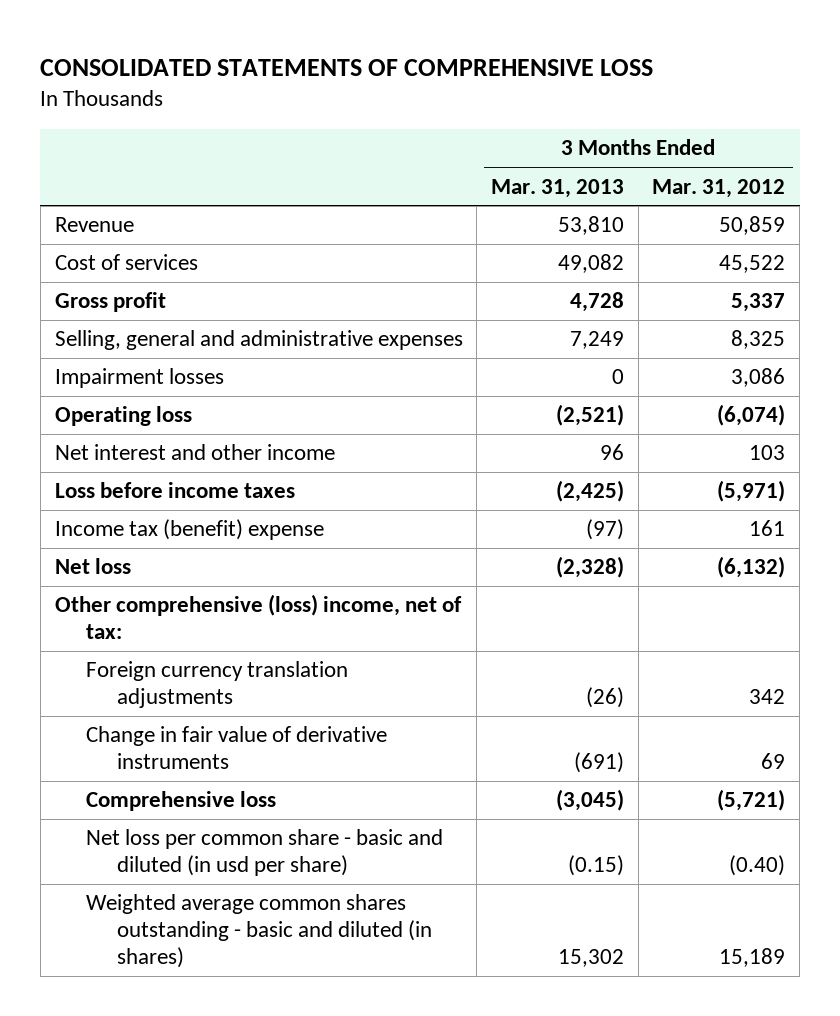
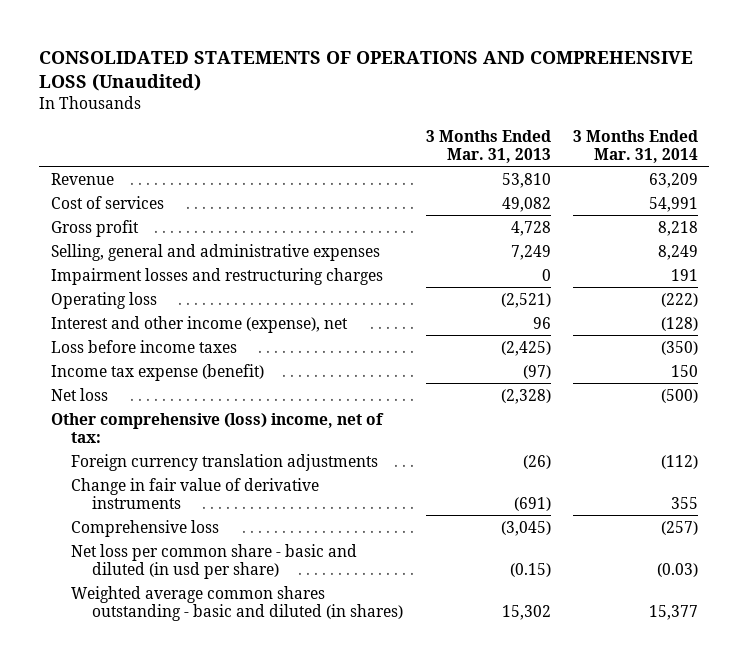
[40,58,654,76] CONSOLIDATED STATEMENTS OF COMPREHENSIVE LOSS -> [39,50,694,91] CONSOLIDATED STATEMENTS OF OPERATIONS AND COMPREHENSIVE LOSS (Unaudited)
[652,178,786,198] Mar. 31, 2012 -> none
none -> [572,129,698,163] 3 Months Ended Mar. 31, 2014
[54,368,224,389] Impairment losses -> [50,267,383,285] Impairment losses and restructuring charges
[54,444,335,461] Net interest and other income -> [50,315,348,333] Interest and other income (expense), net
[54,519,324,541] Income tax (benefit) expense -> [50,363,264,381] Income tax expense (benefit)

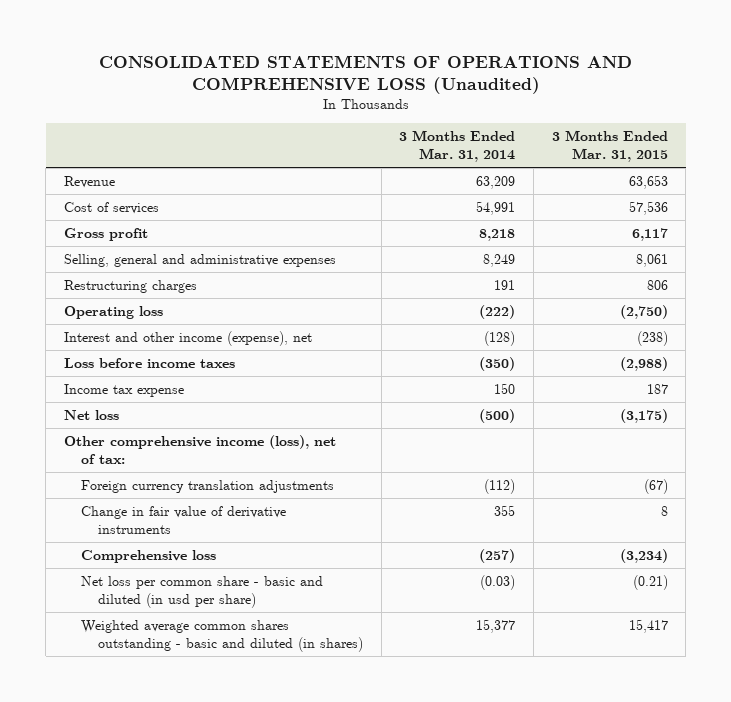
[425,129,551,163] 3 Months Ended Mar. 31, 2013 -> none
none -> [551,130,668,163] 3 Months Ended Mar. 31, 2015
[50,267,383,285] Impairment losses and restructuring charges -> [63,279,197,293] Restructuring charges
[50,363,264,381] Income tax expense (benefit) -> [63,383,184,397] Income tax expense
[50,412,384,443] Other comprehensive (loss) income, net of tax: -> [63,434,336,465] Other comprehensive income (loss), net of tax:

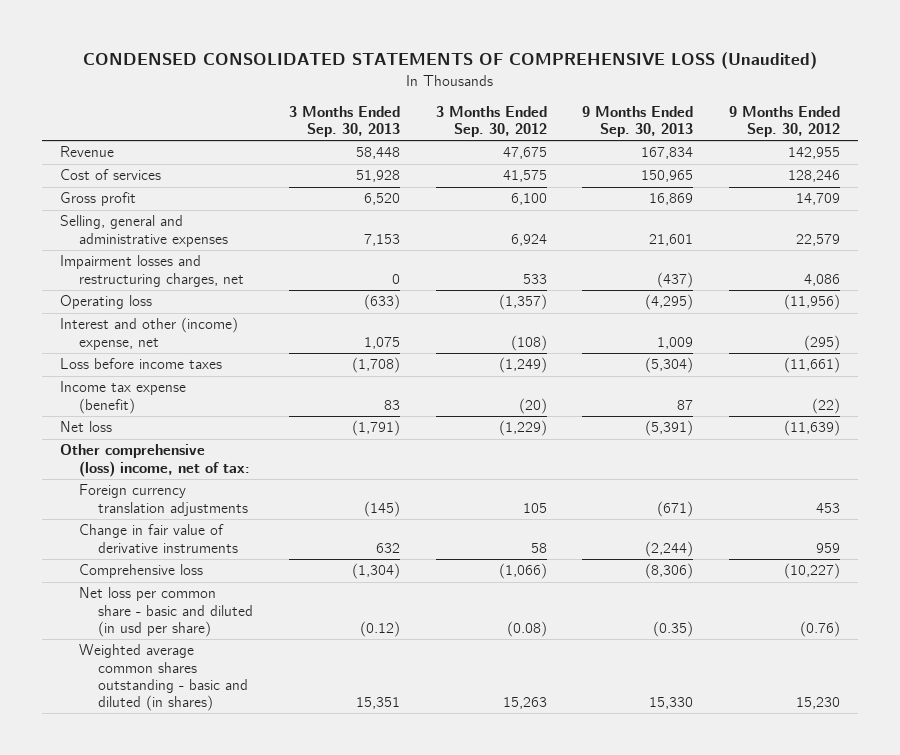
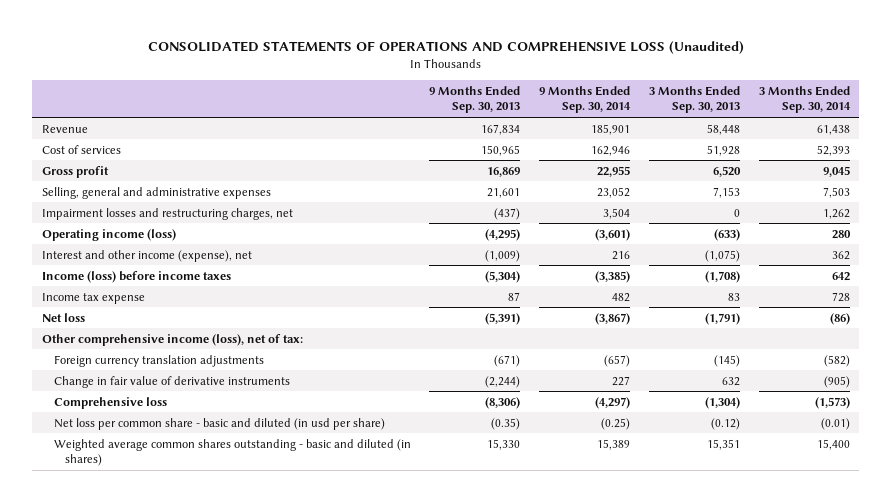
[83,52,818,70] CONDENSED CONSOLIDATED STATEMENTS OF COMPREHENSIVE LOSS (Unaudited) -> [147,41,744,55] CONSOLIDATED STATEMENTS OF OPERATIONS AND COMPREHENSIVE LOSS (Unaudited)
[435,105,547,138] 3 Months Ended Sep. 30, 2012 -> none
[729,105,841,138] 9 Months Ended Sep. 30, 2012 -> none
none -> [539,85,632,114] 9 Months Ended Sep. 30, 2014
none -> [758,85,851,114] 3 Months Ended Sep. 30, 2014
[60,295,153,310] Operating loss -> [41,228,176,241] Operating income (loss)
[60,317,239,350] Interest and other (income) expense, net -> [41,249,252,262] Interest and other income (expense), net
[363,336,400,349] 1,075 -> [704,249,740,262] (1,075)
[657,336,694,349] 1,009 -> [485,249,521,262] (1,009)
[60,358,223,370] Loss before income taxes -> [41,270,231,283] Income (loss) before income taxes
[60,381,187,414] Income tax expense (benefit) -> [41,292,145,304] Income tax expense
[60,444,251,477] Other comprehensive (loss) income, net of tax: -> [41,333,303,346] Other comprehensive income (loss), net of tax:

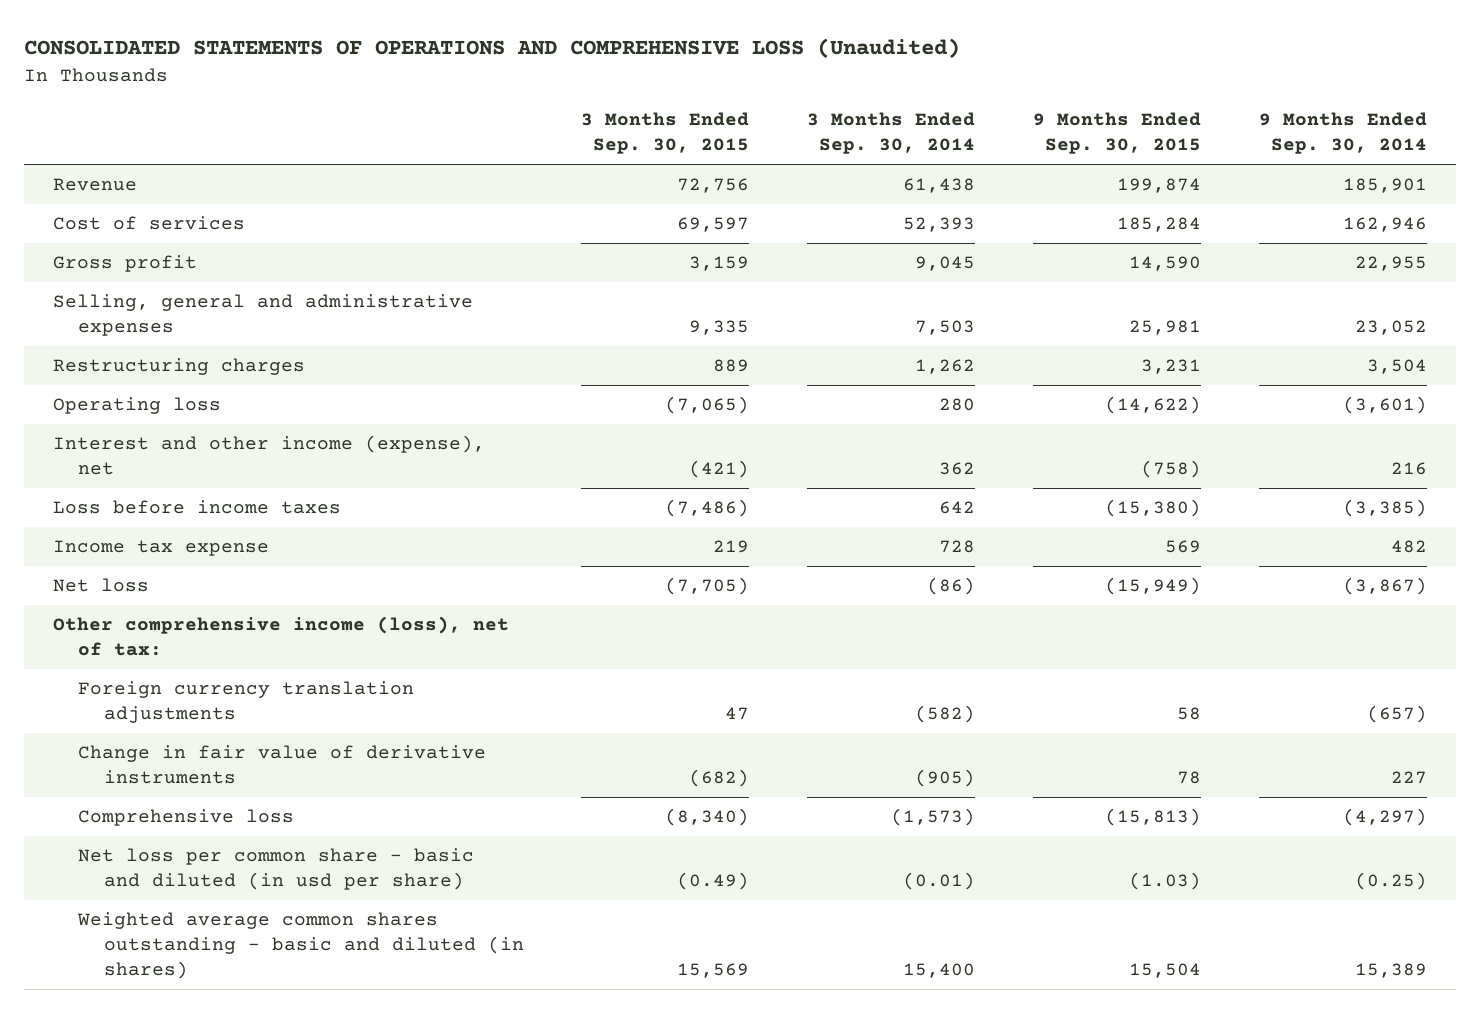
[429,85,521,114] 9 Months Ended Sep. 30, 2013 -> none
[648,85,740,114] 3 Months Ended Sep. 30, 2013 -> none
none -> [581,112,750,155] 3 Months Ended Sep. 30, 2015
none -> [1032,112,1201,155] 9 Months Ended Sep. 30, 2015
[41,207,293,220] Impairment losses and restructuring charges, net -> [52,358,305,376] Restructuring charges
[41,228,176,241] Operating income (loss) -> [52,397,221,415] Operating loss
[41,270,231,283] Income (loss) before income taxes -> [52,500,341,515] Loss before income taxes

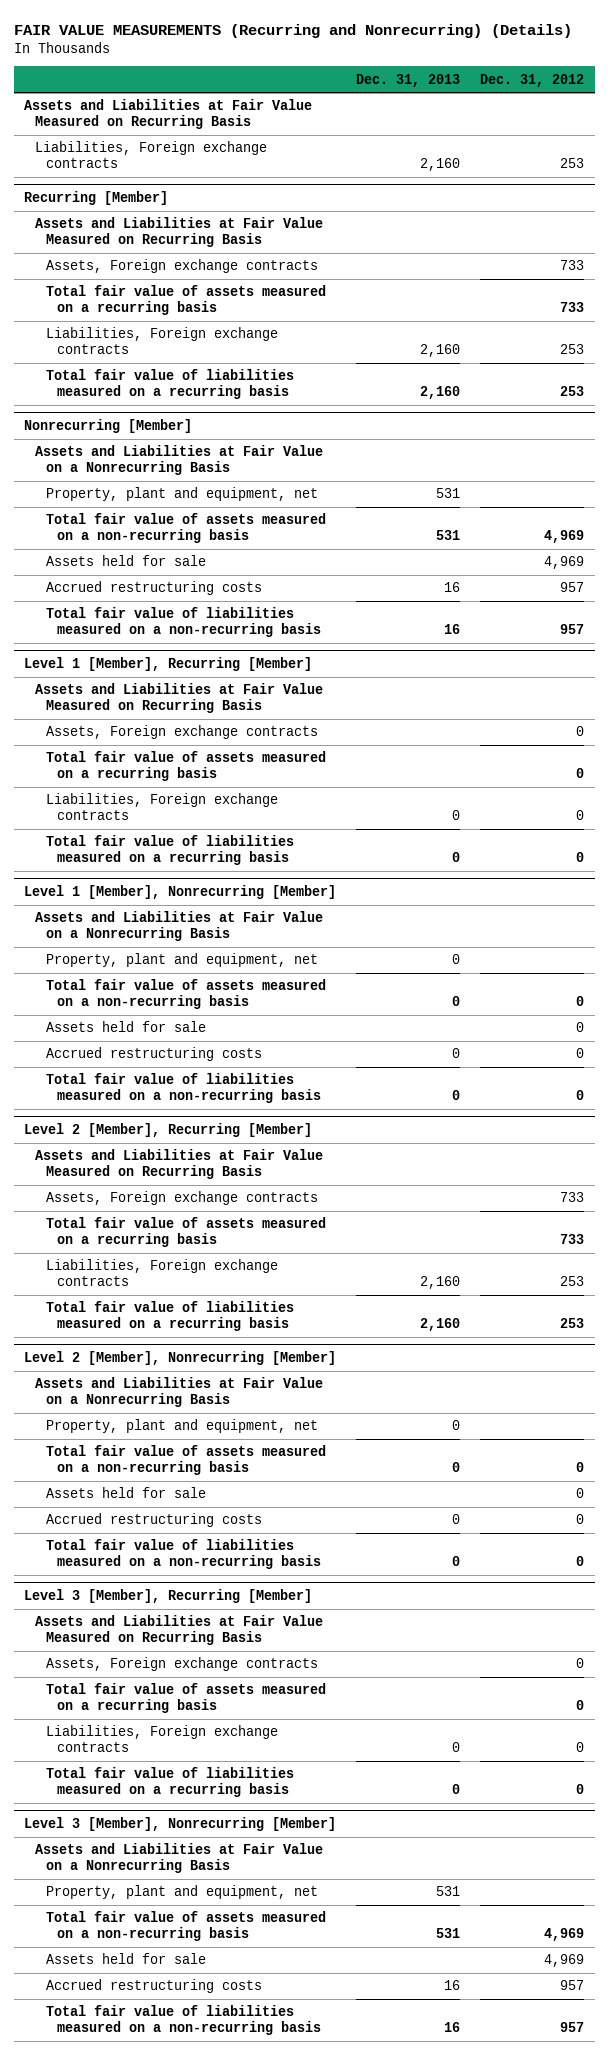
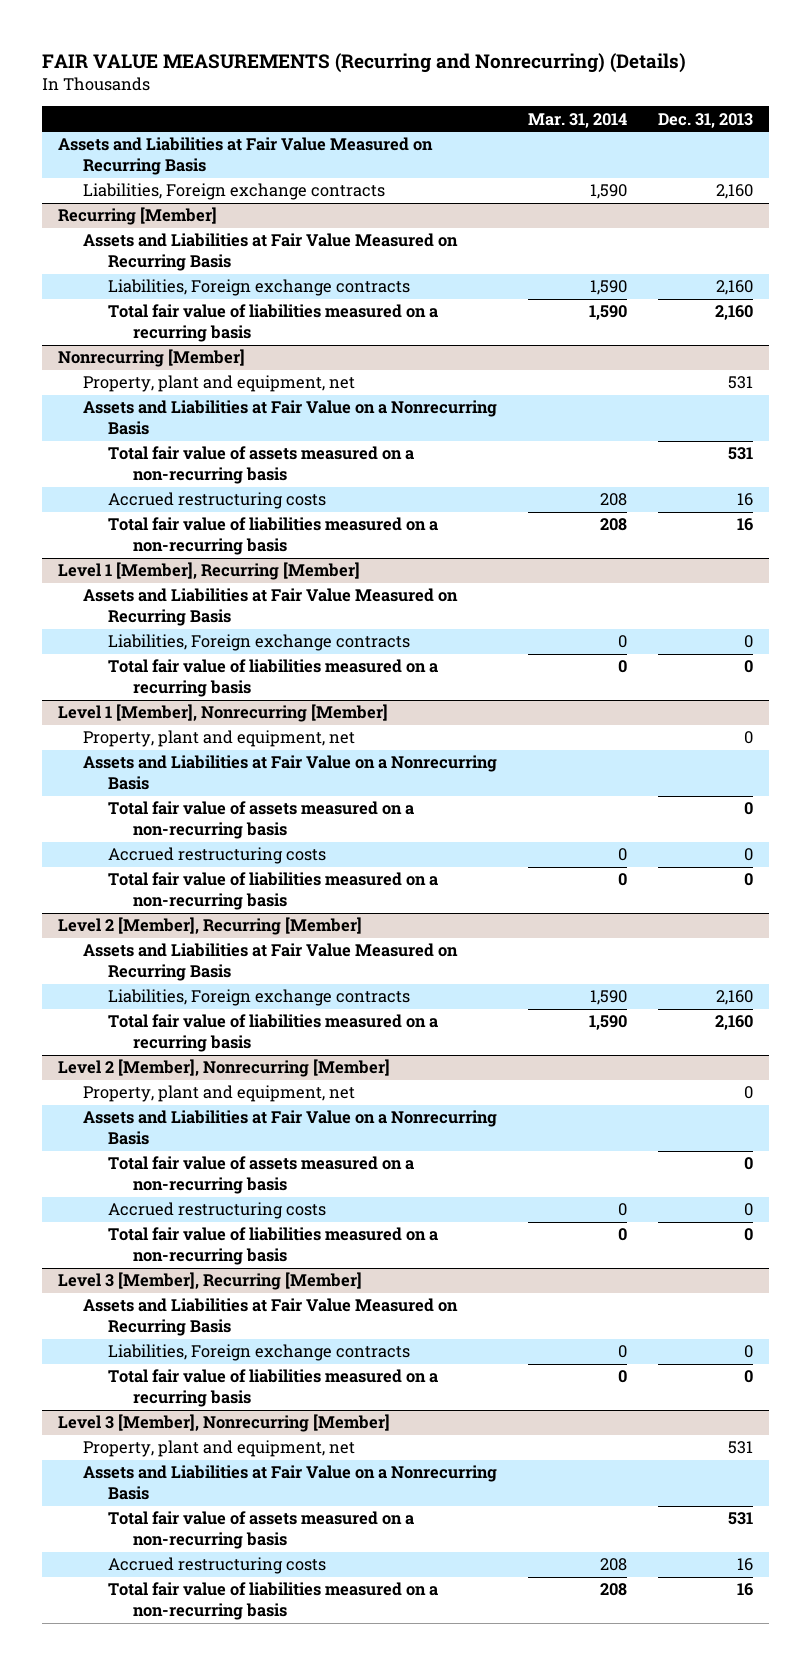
[480,73,585,87] Dec. 31, 2012 -> none
none -> [528,112,628,128] Mar. 31, 2014
[46,259,319,274] Assets, Foreign exchange contracts -> none
[46,285,327,316] Total fair value of assets measured on a recurring basis -> none
[35,445,324,476] Assets and Liabilities at Fair Value on a Nonrecurring Basis -> [83,400,498,435] Assets and Liabilities at Fair Value on a Nonrecurring Basis
[46,555,207,567] Assets held for sale -> none
[46,725,319,740] Assets, Foreign exchange contracts -> none
[46,751,327,782] Total fair value of assets measured on a recurring basis -> none
[35,911,324,942] Assets and Liabilities at Fair Value on a Nonrecurring Basis -> [83,755,498,790] Assets and Liabilities at Fair Value on a Nonrecurring Basis
[46,1021,207,1033] Assets held for sale -> none
[46,1191,319,1206] Assets, Foreign exchange contracts -> none
[46,1217,327,1248] Total fair value of assets measured on a recurring basis -> none
[35,1377,324,1408] Assets and Liabilities at Fair Value on a Nonrecurring Basis -> [83,1110,498,1145] Assets and Liabilities at Fair Value on a Nonrecurring Basis
[46,1487,207,1499] Assets held for sale -> none
[46,1657,319,1672] Assets, Foreign exchange contracts -> none
[46,1683,327,1714] Total fair value of assets measured on a recurring basis -> none
[35,1843,324,1874] Assets and Liabilities at Fair Value on a Nonrecurring Basis -> [83,1465,498,1500] Assets and Liabilities at Fair Value on a Nonrecurring Basis
[46,1953,207,1965] Assets held for sale -> none

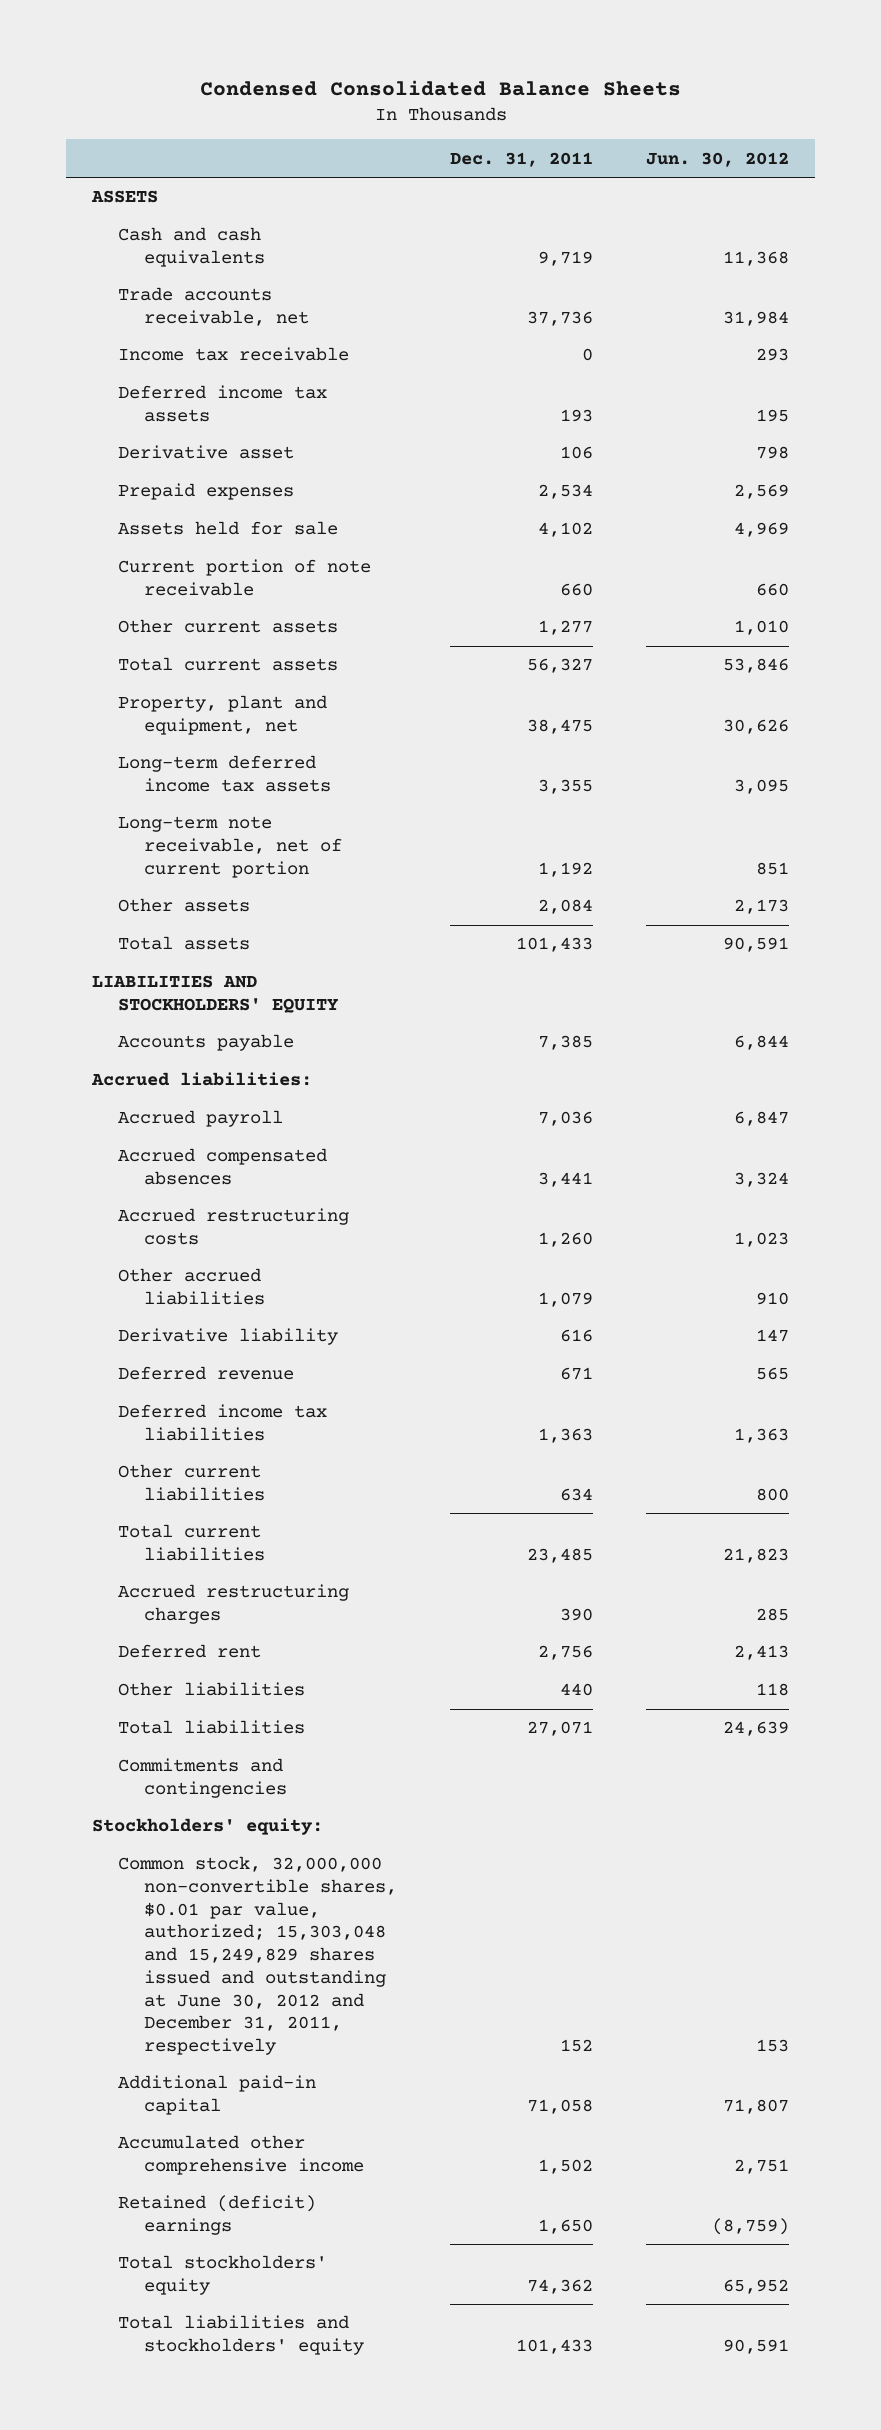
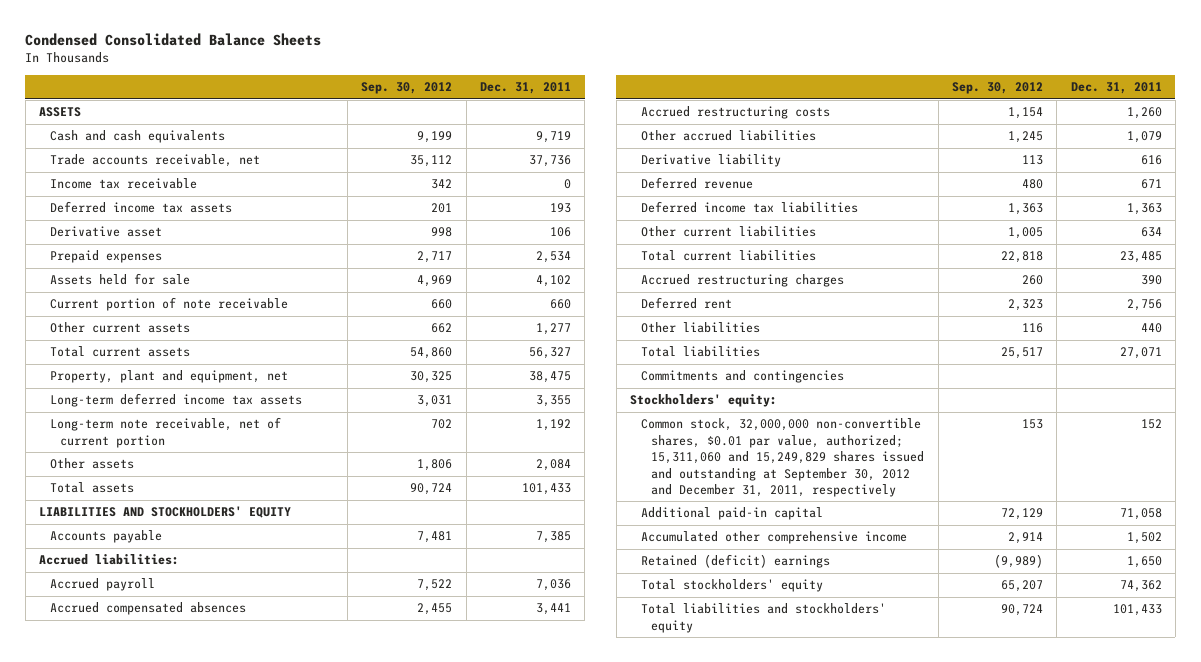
[645,151,789,167] Jun. 30, 2012 -> none
none -> [361,82,453,95] Sep. 30, 2012
[117,1856,397,2056] Common stock, 32,000,000 non-convertible shares, $0.01 par value, authorized; 15,303,048 and 15,249,829 shares issued and outstanding at June 30, 2012 and December 31, 2011, respectively -> [640,418,925,497] Common stock, 32,000,000 non-convertible shares, $0.01 par value, authorized; 15,311,060 and 15,249,829 shares issued and outstanding at September 30, 2012 and December 31, 2011, respectively

